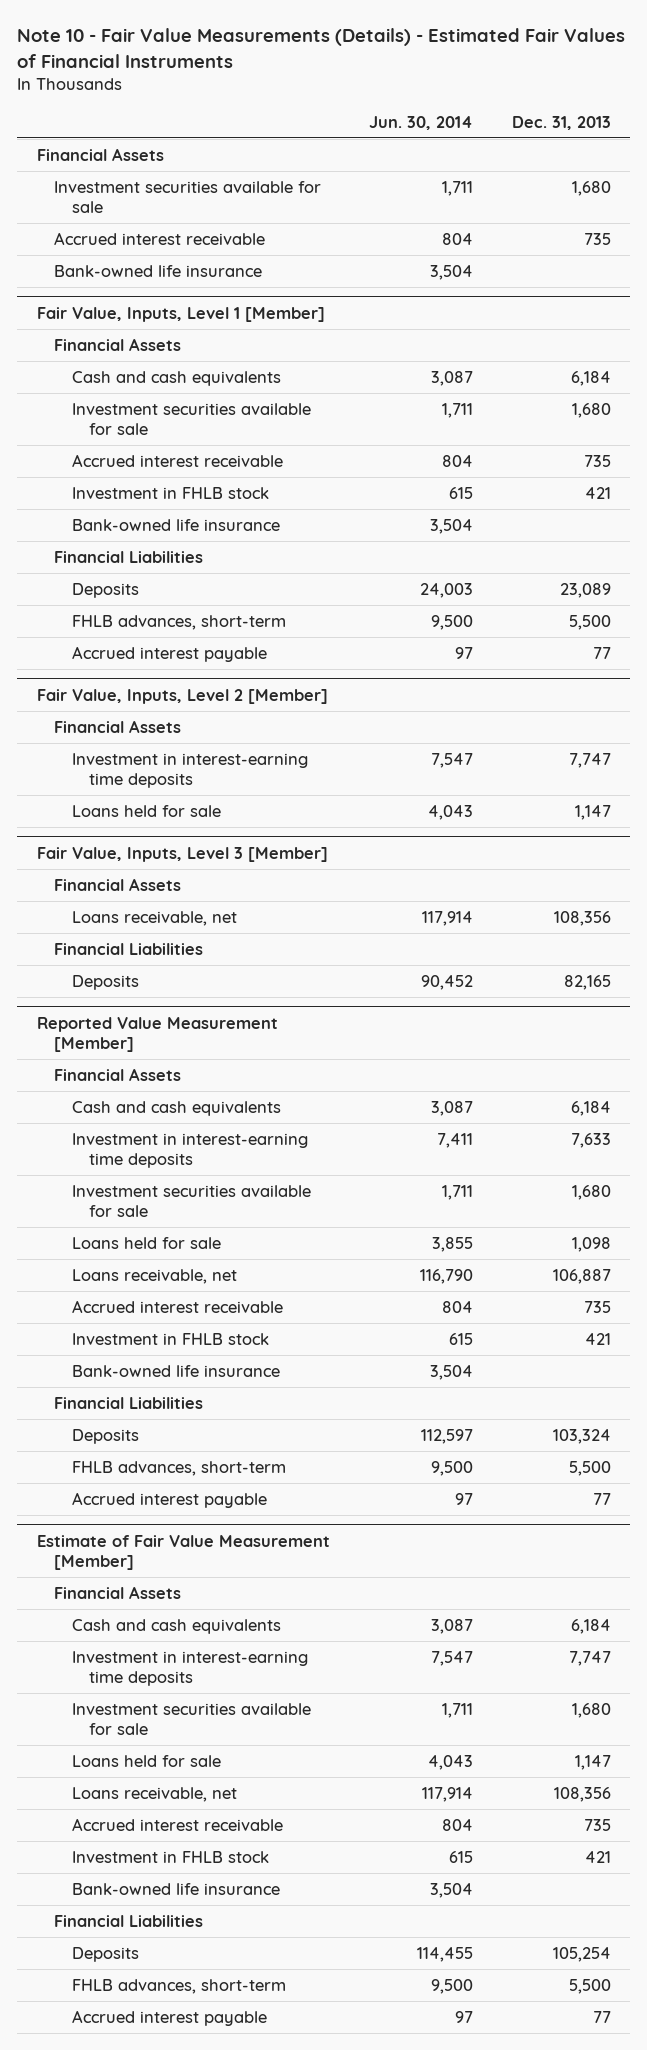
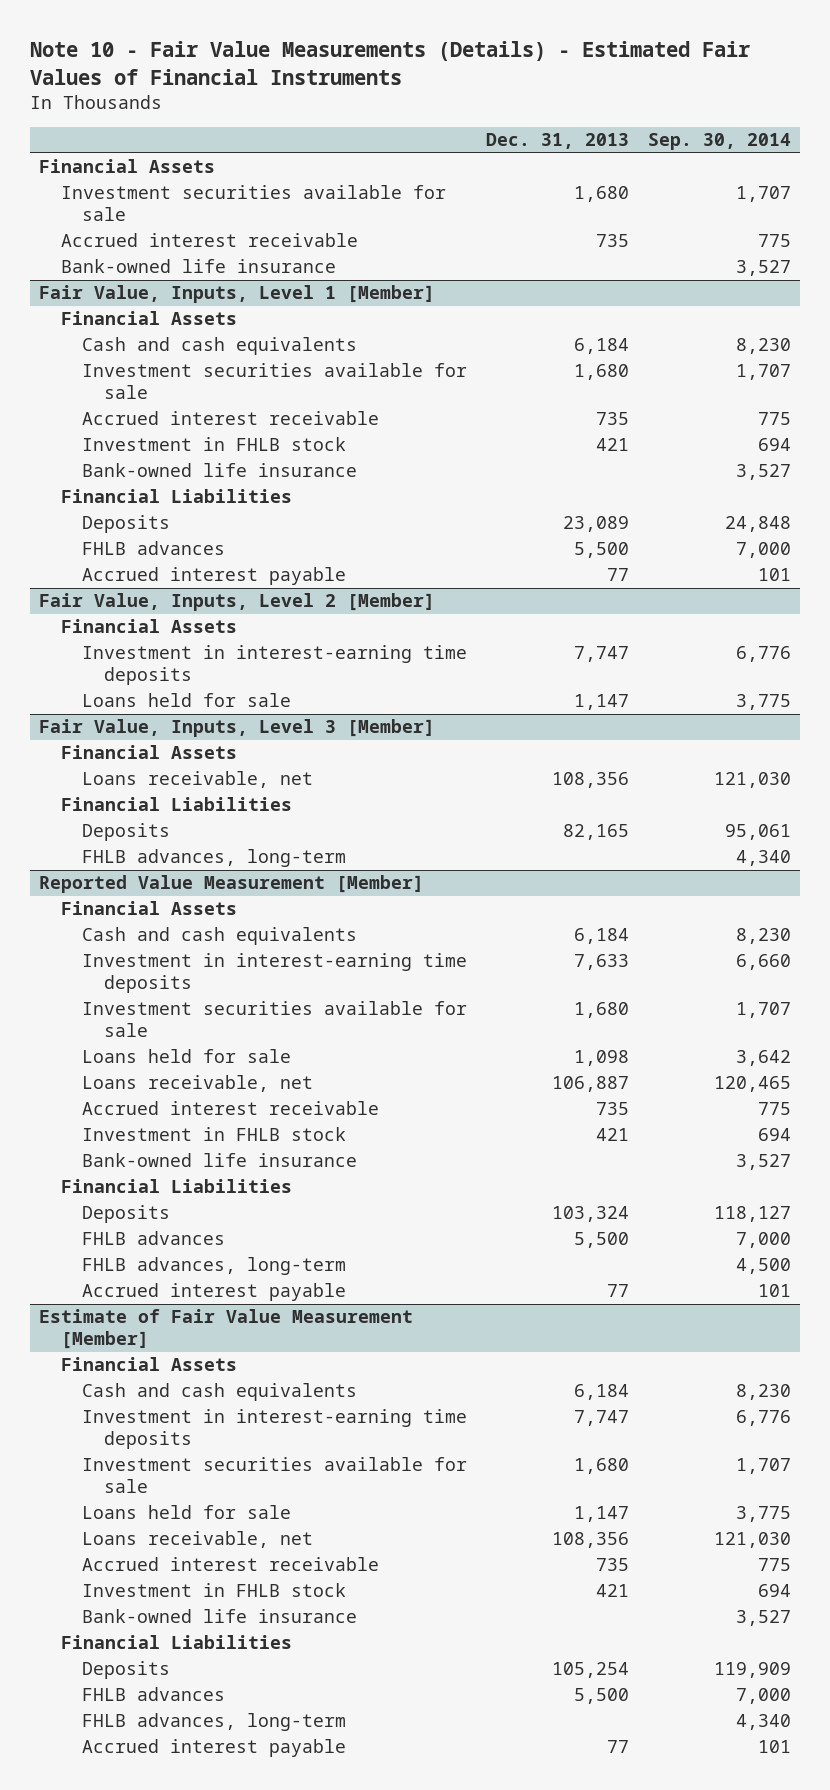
[368,115,473,130] Jun. 30, 2014 -> none
none -> [647,133,791,151] Sep. 30, 2014
[71,614,286,630] FHLB advances, short-term -> [82,541,226,556] FHLB advances
none -> [82,849,347,868] FHLB advances, long-term
[71,1460,286,1476] FHLB advances, short-term -> [82,1231,226,1246] FHLB advances
none -> [82,1257,347,1276] FHLB advances, long-term
[71,1978,286,1994] FHLB advances, short-term -> [82,1687,226,1702] FHLB advances
none -> [82,1713,347,1732] FHLB advances, long-term

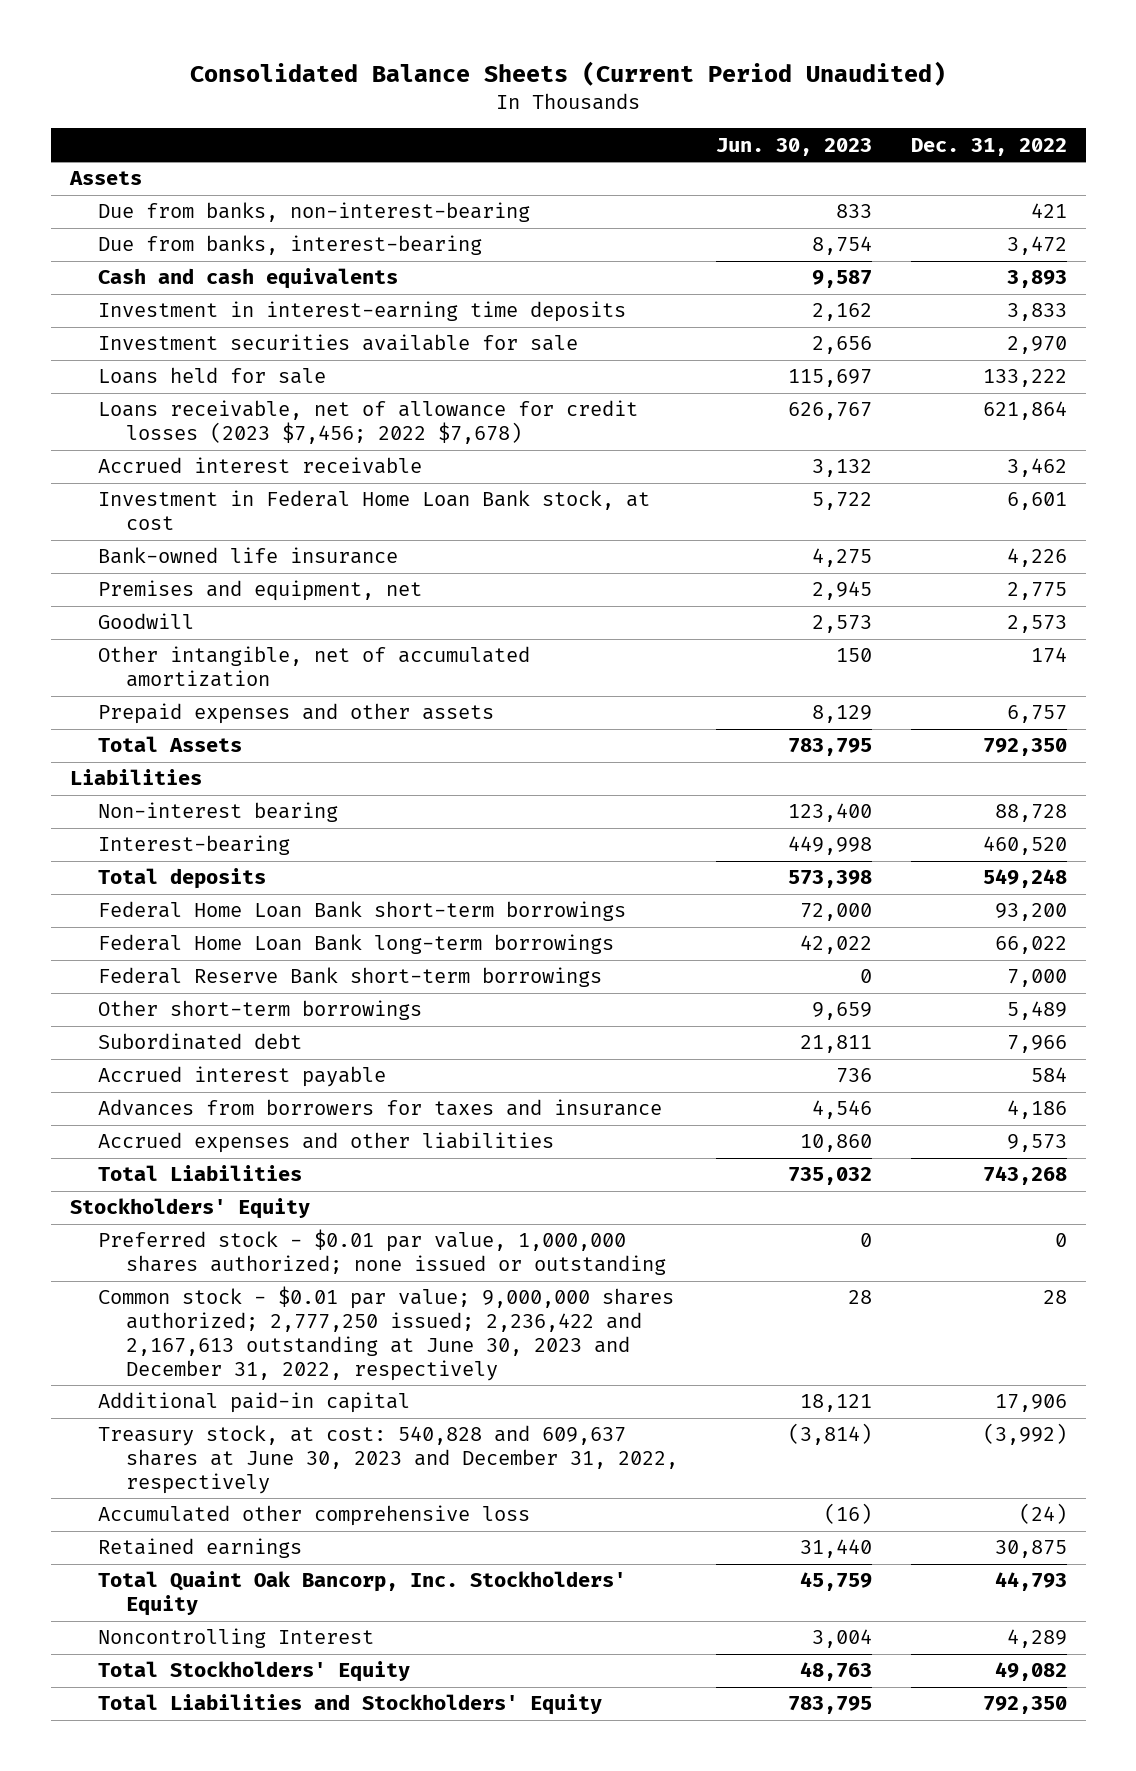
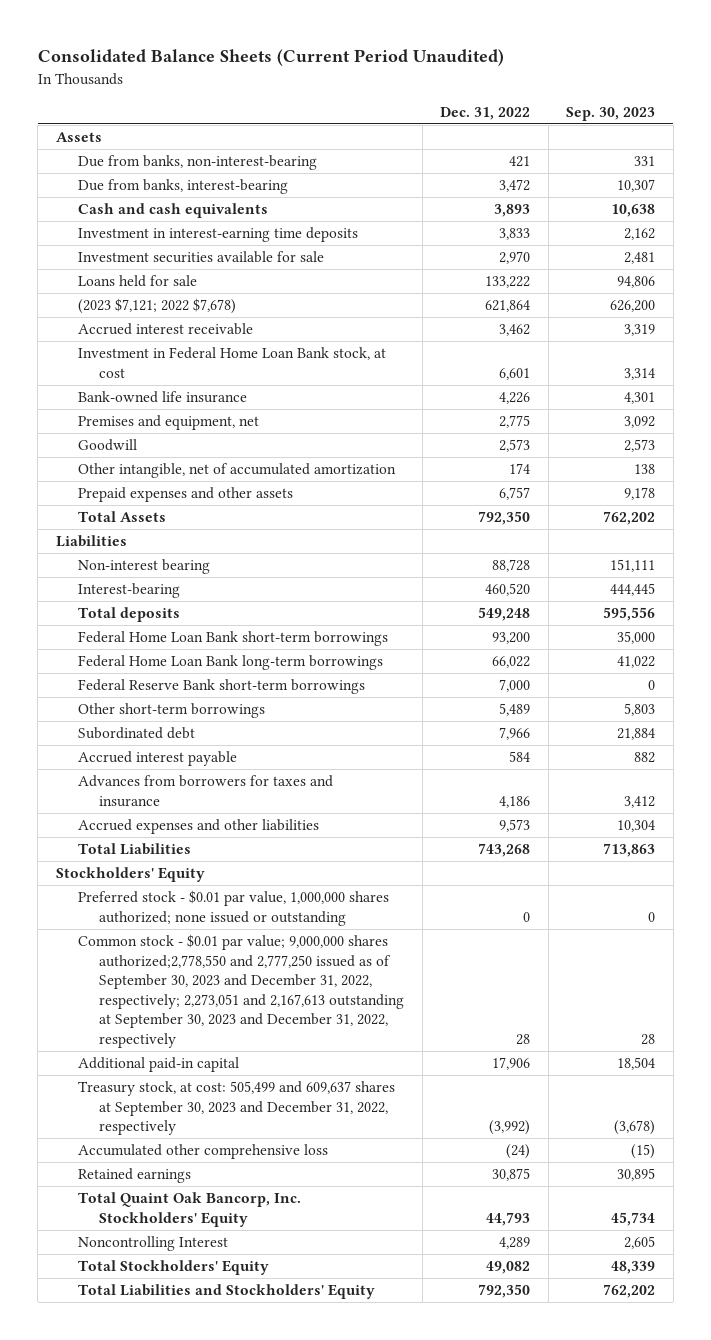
[716,137,873,156] Jun. 30, 2023 -> none
none -> [566,106,656,121] Sep. 30, 2023
[97,400,638,445] Loans receivable, net of allowance for credit losses (2023 $7,456; 2022 $7,678) -> [77,298,236,315] (2023 $7,121; 2022 $7,678)
[97,1286,674,1381] Common stock - $0.01 par value; 9,000,000 shares authorized; 2,777,250 issued; 2,236,422 and 2,167,613 outstanding at June 30, 2023 and December 31, 2022, respectively -> [77,934,405,1048] Common stock - $0.01 par value; 9,000,000 shares authorized;2,778,550 and 2,777,250 issued as of September 30, 2023 and December 31, 2022, respectively; 2,273,051 and 2,167,613 outstanding at September 30, 2023 and December 31, 2022, respectively
[97,1425,679,1494] Treasury stock, at cost: 540,828 and 609,637 shares at June 30, 2023 and December 31, 2022, respectively -> [77,1081,395,1136] Treasury stock, at cost: 505,499 and 609,637 shares at September 30, 2023 and December 31, 2022, respectively

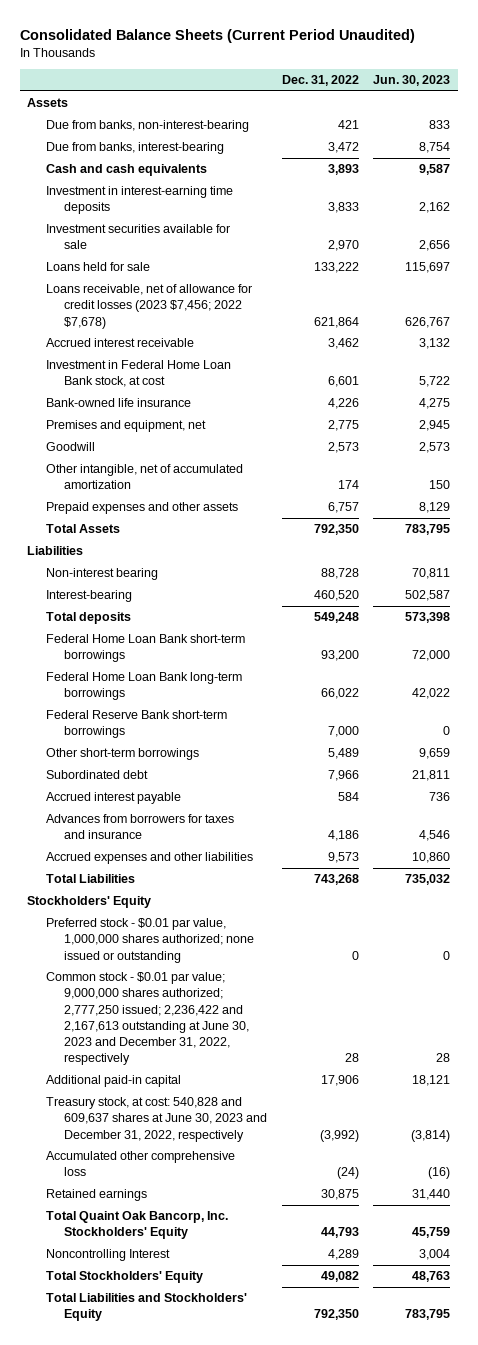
[566,106,656,121] Sep. 30, 2023 -> none
none -> [373,75,451,87] Jun. 30, 2023
[77,298,236,315] (2023 $7,121; 2022 $7,678) -> [45,284,252,329] Loans receivable, net of allowance for credit losses (2023 $7,456; 2022 $7,678)
[77,934,405,1048] Common stock - $0.01 par value; 9,000,000 shares authorized;2,778,550 and 2,777,250 issued as of September 30, 2023 and December 31, 2022, respectively; 2,273,051 and 2,167,613 outstanding at September 30, 2023 and December 31, 2022, respectively -> [45,972,249,1066] Common stock - $0.01 par value; 9,000,000 shares authorized; 2,777,250 issued; 2,236,422 and 2,167,613 outstanding at June 30, 2023 and December 31, 2022, respectively
[77,1081,395,1136] Treasury stock, at cost: 505,499 and 609,637 shares at September 30, 2023 and December 31, 2022, respectively -> [45,1097,267,1142] Treasury stock, at cost: 540,828 and 609,637 shares at June 30, 2023 and December 31, 2022, respectively

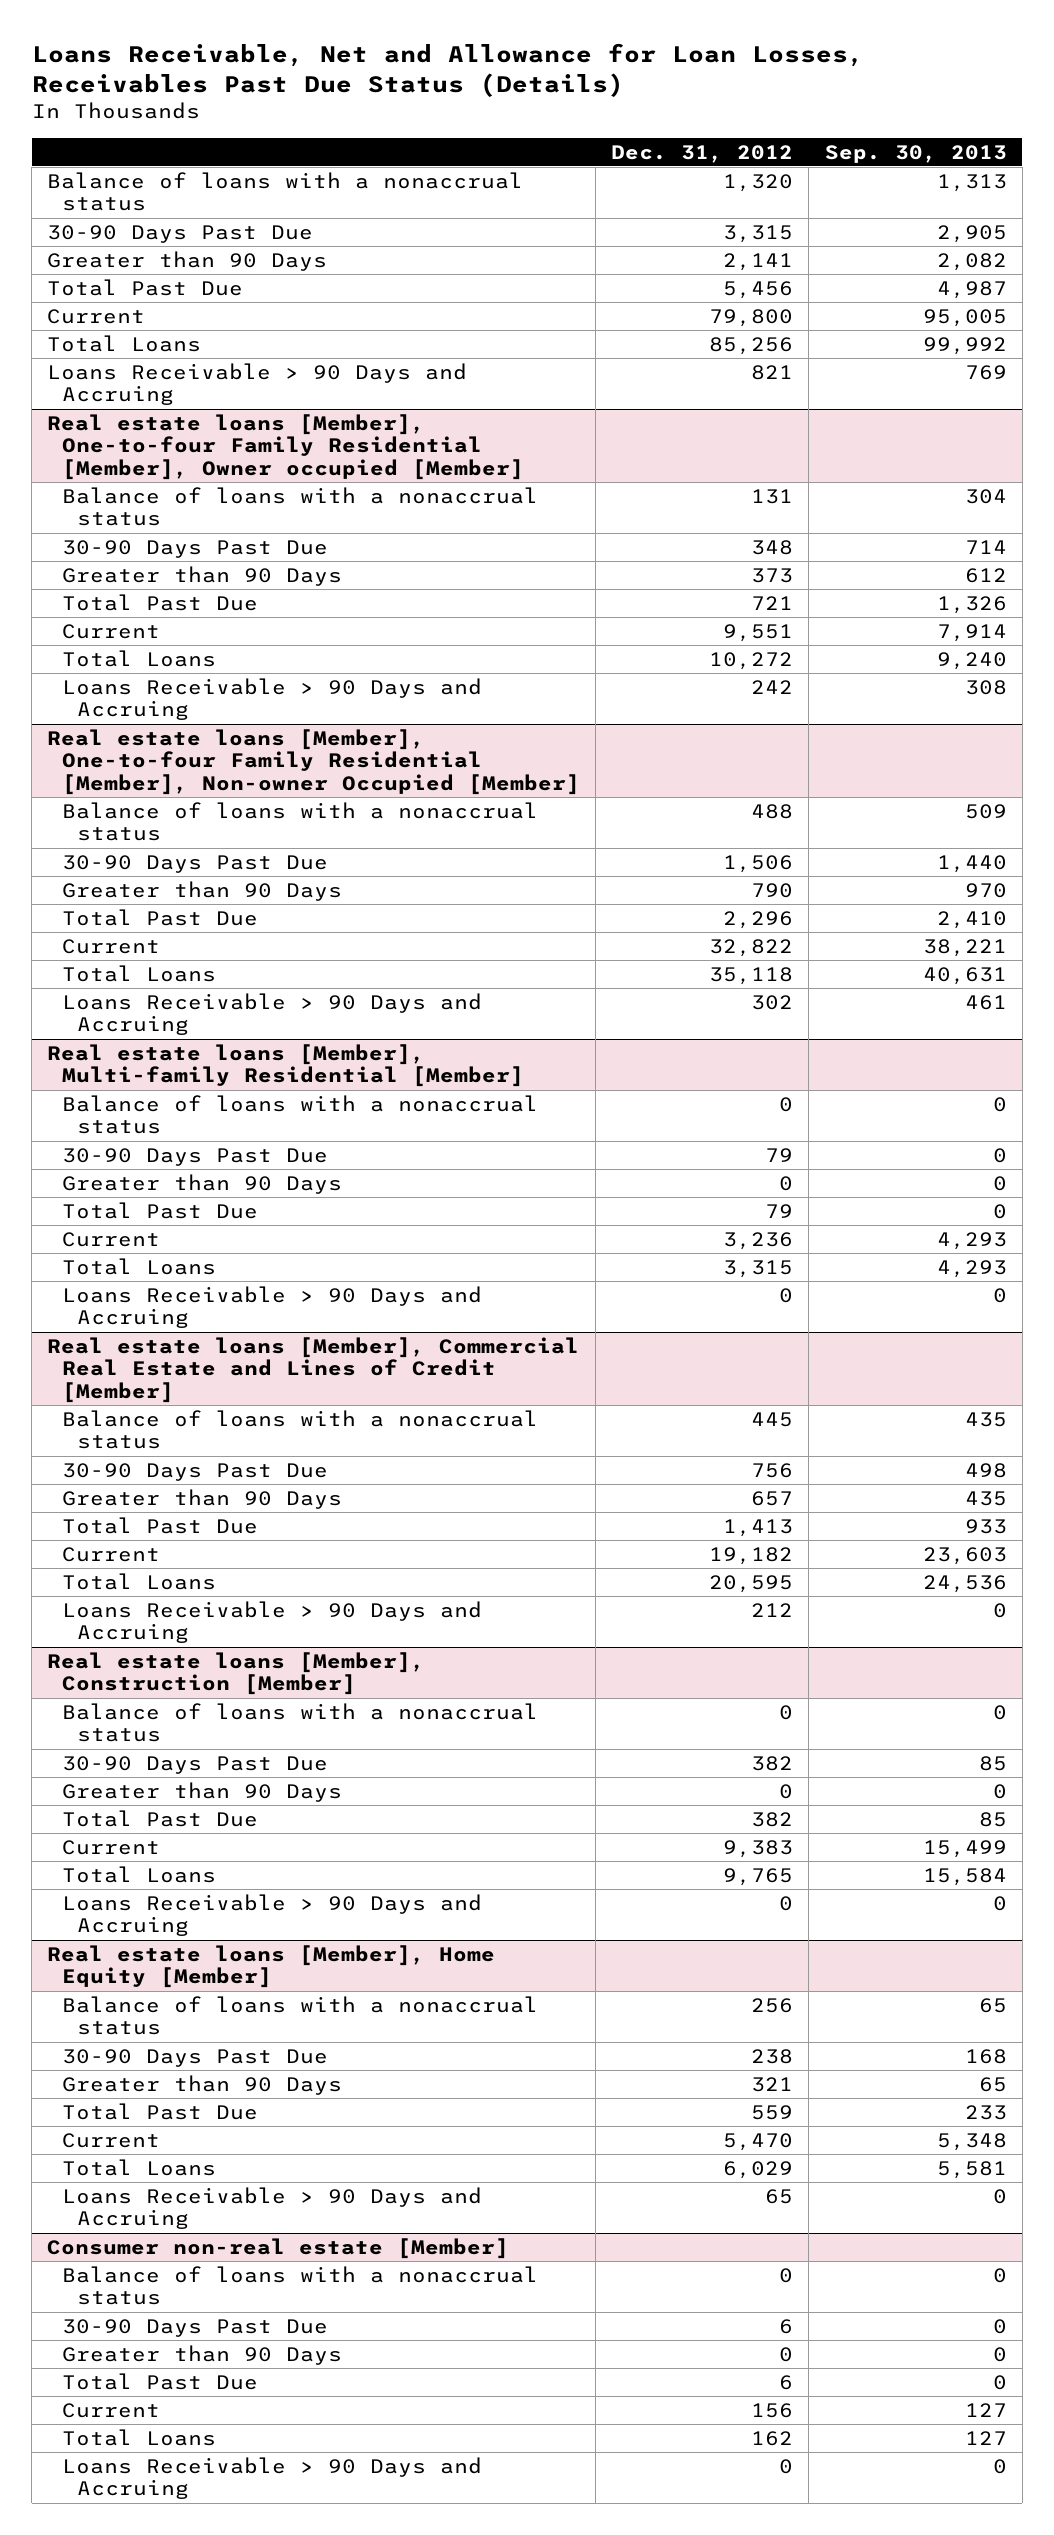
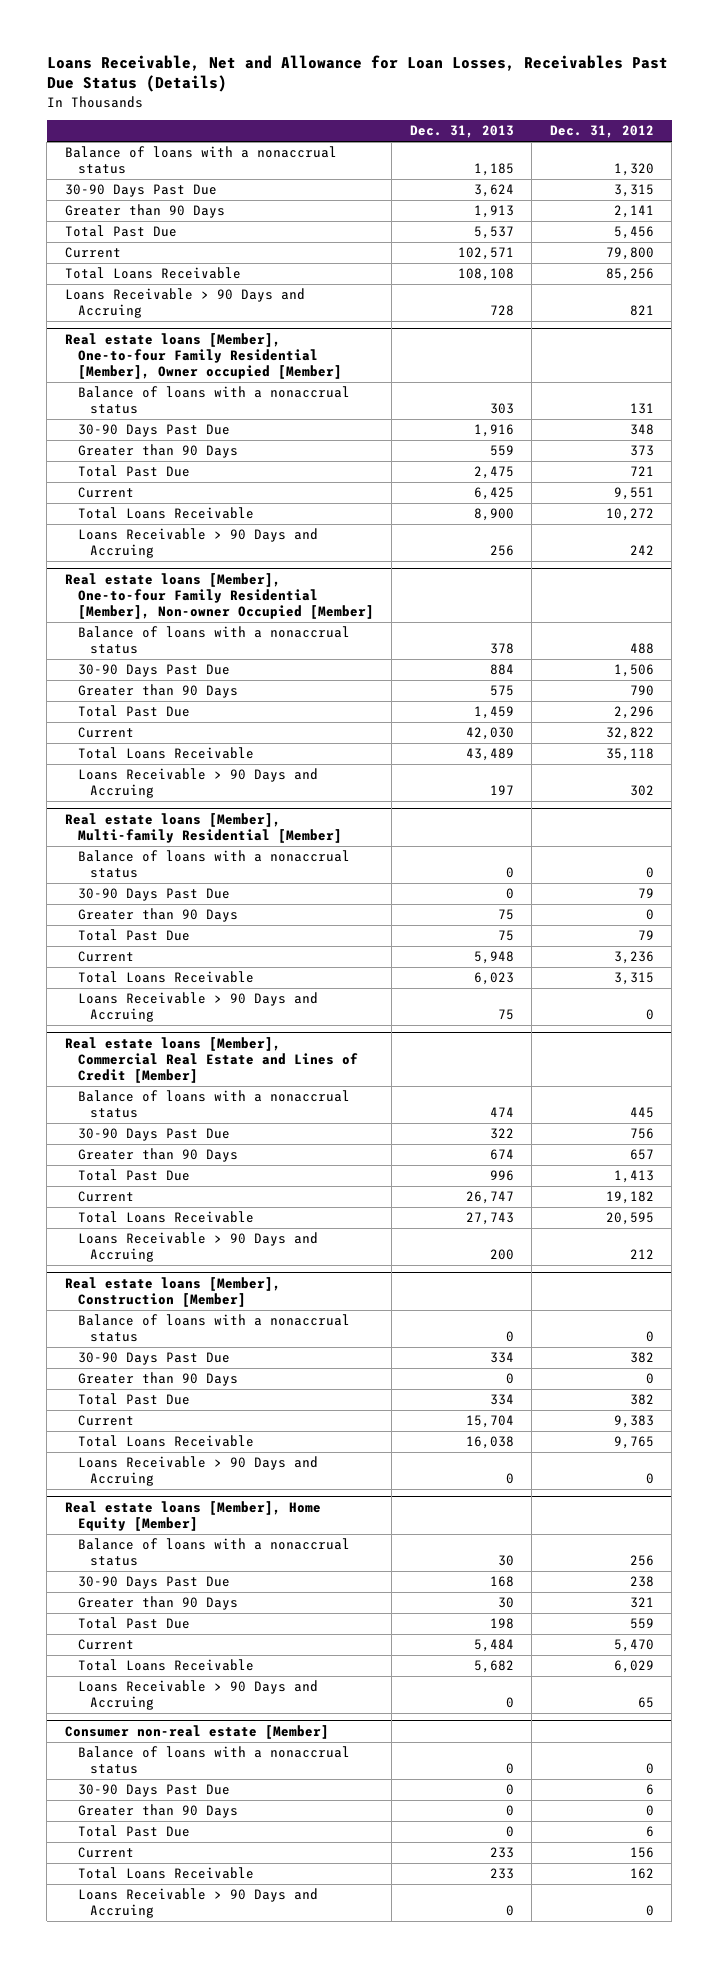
[824,144,1007,163] Sep. 30, 2013 -> none
none -> [409,125,514,139] Dec. 31, 2013
[47,334,202,352] Total Loans -> [64,267,241,280] Total Loans Receivable
[61,649,216,667] Total Loans -> [77,507,254,520] Total Loans Receivable
[61,964,216,982] Total Loans -> [77,747,254,760] Total Loans Receivable
[61,1257,216,1275] Total Loans -> [77,971,254,984] Total Loans Receivable
[61,1572,216,1590] Total Loans -> [77,1211,254,1224] Total Loans Receivable
[61,1865,216,1883] Total Loans -> [77,1435,254,1448] Total Loans Receivable
[61,2158,216,2176] Total Loans -> [77,1659,254,1672] Total Loans Receivable
[61,2428,216,2446] Total Loans -> [77,1867,254,1880] Total Loans Receivable

